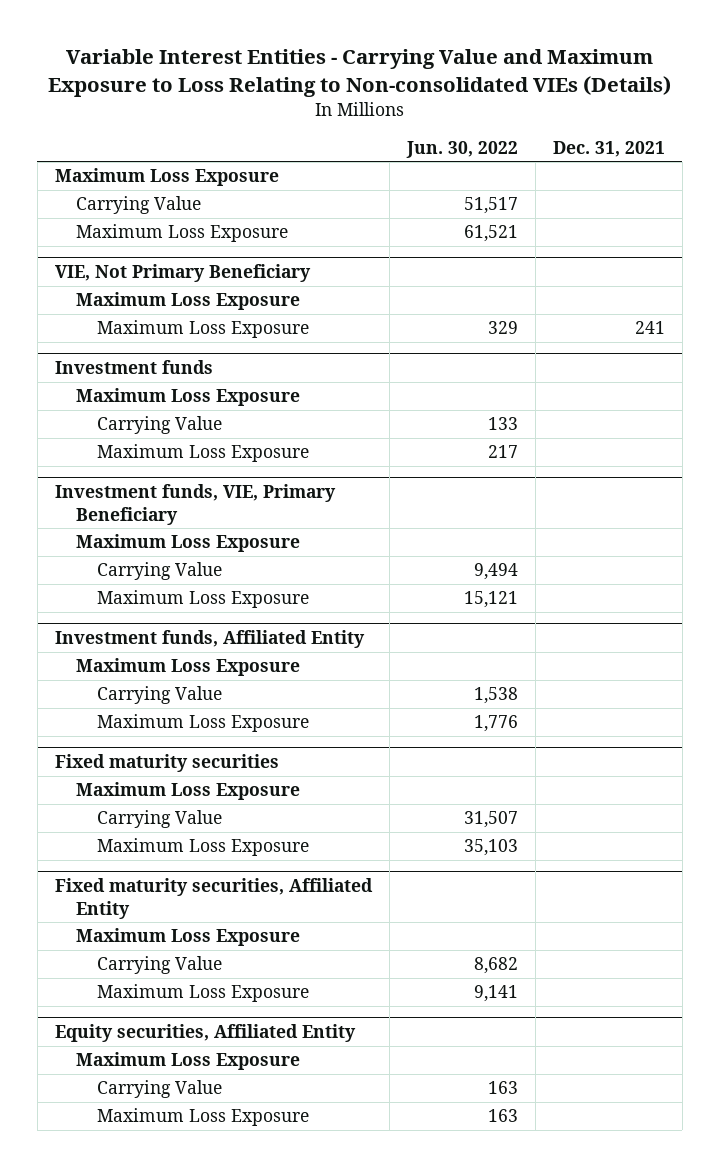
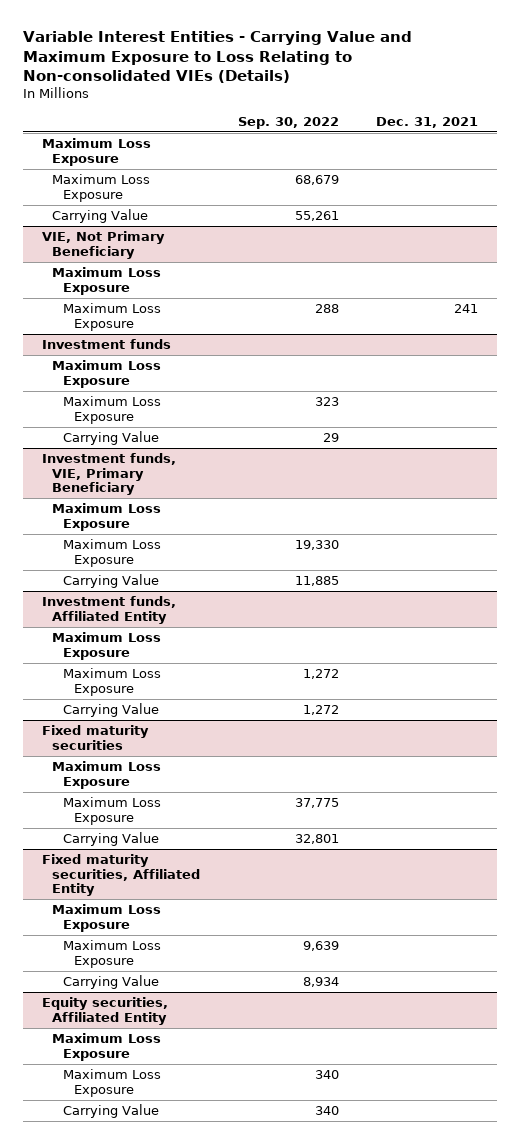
[405,140,518,158] Jun. 30, 2022 -> none
none -> [237,116,339,129] Sep. 30, 2022
[75,196,201,215] Carrying Value -> [52,209,149,224] Carrying Value
[96,416,222,435] Carrying Value -> [63,431,160,446] Carrying Value
[96,562,222,581] Carrying Value -> [63,574,160,589] Carrying Value
[96,686,222,705] Carrying Value -> [63,703,160,718] Carrying Value
[96,810,222,829] Carrying Value -> [63,832,160,847] Carrying Value
[96,956,222,975] Carrying Value -> [63,975,160,990] Carrying Value
[96,1080,222,1099] Carrying Value -> [63,1104,160,1119] Carrying Value

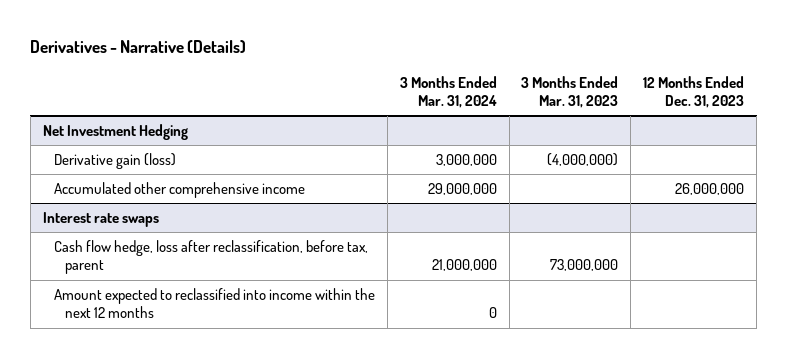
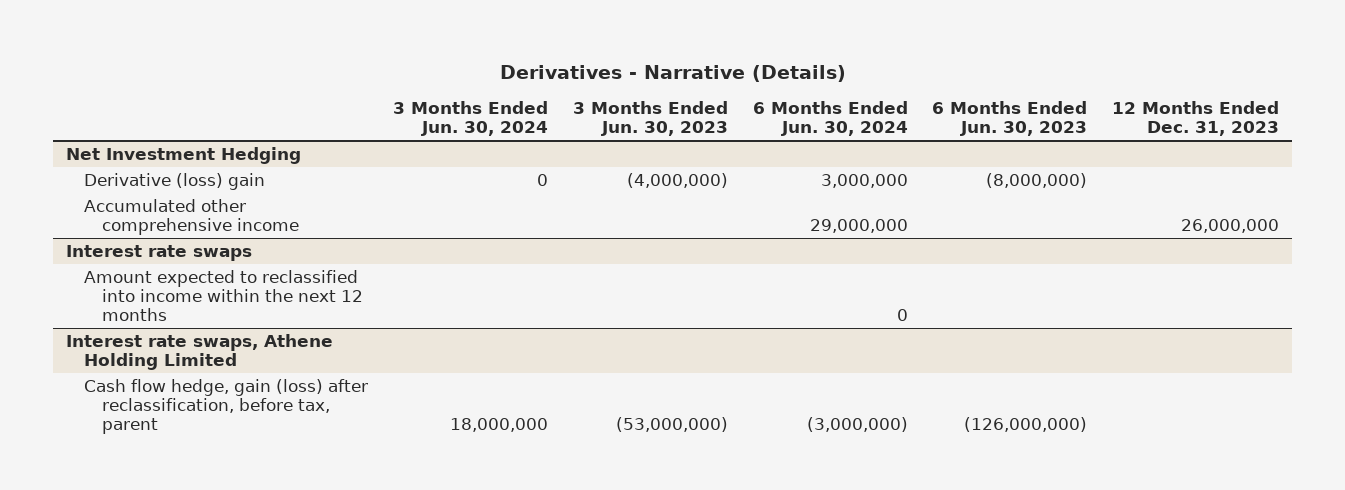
[399,75,497,109] 3 Months Ended Mar. 31, 2024 -> none
[521,75,619,109] 3 Months Ended Mar. 31, 2023 -> none
none -> [392,101,548,137] 3 Months Ended Jun. 30, 2024
none -> [572,101,728,137] 3 Months Ended Jun. 30, 2023
none -> [752,101,908,137] 6 Months Ended Jun. 30, 2024
none -> [932,101,1088,137] 6 Months Ended Jun. 30, 2023
[53,153,176,170] Derivative gain (loss) -> [84,172,266,190] Derivative (loss) gain
[53,240,368,275] Cash flow hedge, loss after reclassification, before tax, parent -> none
none -> [65,333,333,370] Interest rate swaps, Athene Holding Limited
none -> [84,378,369,434] Cash flow hedge, gain (loss) after reclassification, before tax, parent

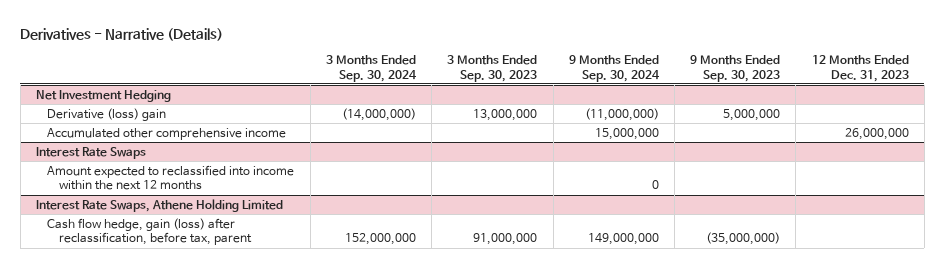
[392,101,548,137] 3 Months Ended Jun. 30, 2024 -> none
[572,101,728,137] 3 Months Ended Jun. 30, 2023 -> none
[752,101,908,137] 6 Months Ended Jun. 30, 2024 -> none
[932,101,1088,137] 6 Months Ended Jun. 30, 2023 -> none
none -> [325,54,417,82] 3 Months Ended Sep. 30, 2024
none -> [447,54,538,82] 3 Months Ended Sep. 30, 2023
none -> [568,54,660,82] 9 Months Ended Sep. 30, 2024
none -> [690,54,781,82] 9 Months Ended Sep. 30, 2023
[65,244,252,261] Interest rate swaps -> [36,146,147,159] Interest Rate Swaps
[65,333,333,370] Interest rate swaps, Athene Holding Limited -> [36,198,284,212] Interest Rate Swaps, Athene Holding Limited

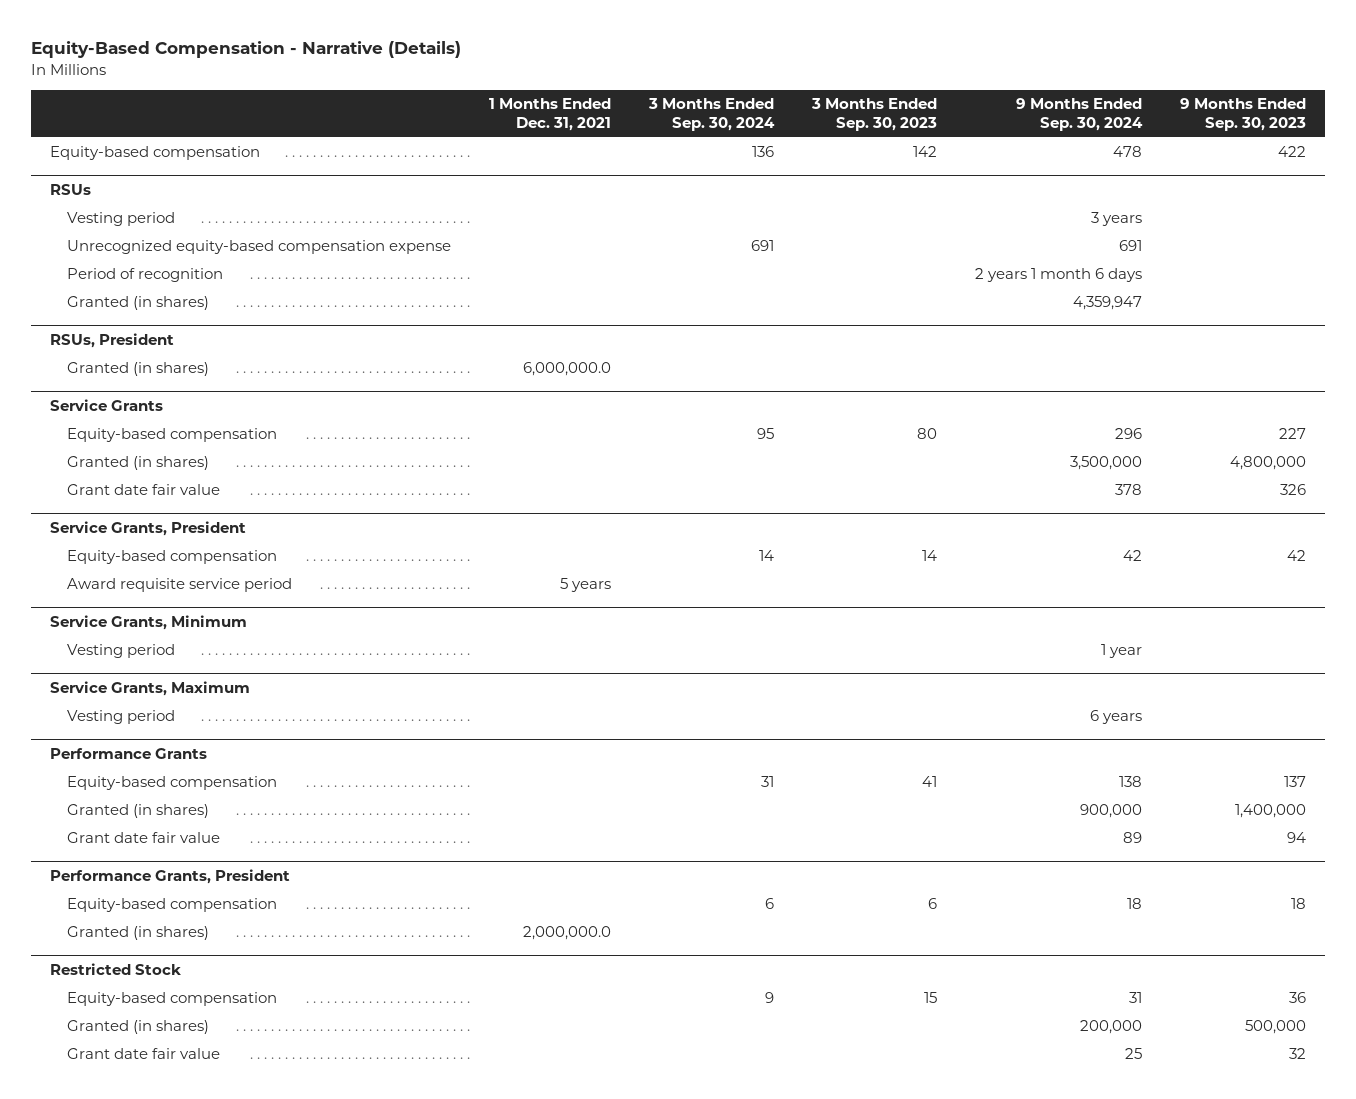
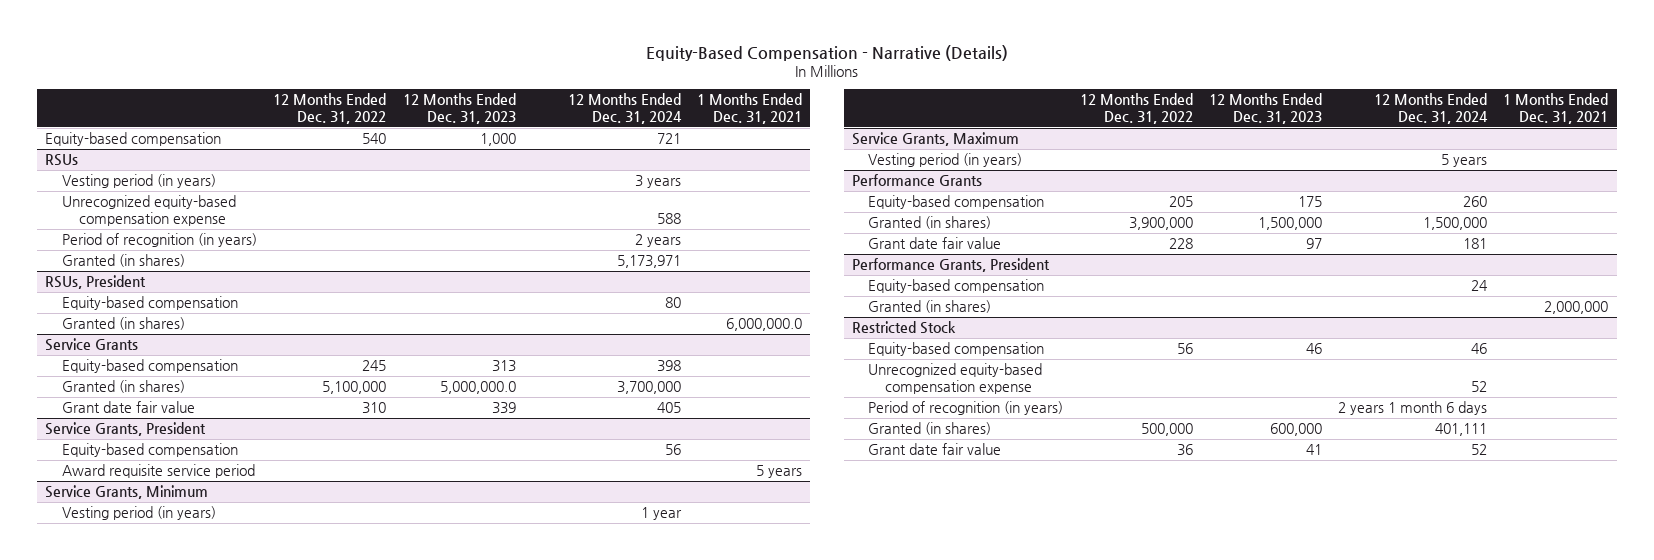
[648,98,776,131] 3 Months Ended Sep. 30, 2024 -> none
[811,98,938,131] 3 Months Ended Sep. 30, 2023 -> none
[1016,98,1144,131] 9 Months Ended Sep. 30, 2024 -> none
[1179,98,1306,131] 9 Months Ended Sep. 30, 2023 -> none
none -> [273,93,387,124] 12 Months Ended Dec. 31, 2022
none -> [402,93,516,124] 12 Months Ended Dec. 31, 2023
none -> [567,93,682,124] 12 Months Ended Dec. 31, 2024
[67,212,176,227] Vesting period -> [61,174,216,189] Vesting period (in years)
[67,268,224,283] Period of recognition -> [61,233,257,248] Period of recognition (in years)
none -> [61,296,238,311] Equity-based compensation
[67,644,176,659] Vesting period -> [61,506,216,521] Vesting period (in years)
[67,710,176,725] Vesting period -> [868,153,1023,168] Vesting period (in years)
[523,926,612,941] 2,000,000.0 -> [1544,301,1609,315] 2,000,000
none -> [868,363,1043,394] Unrecognized equity-based compensation expense
none -> [868,401,1064,416] Period of recognition (in years)

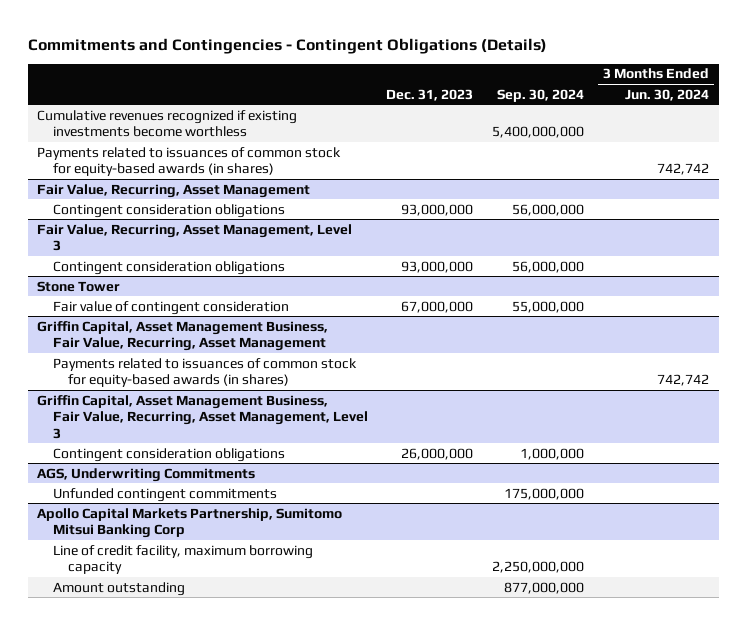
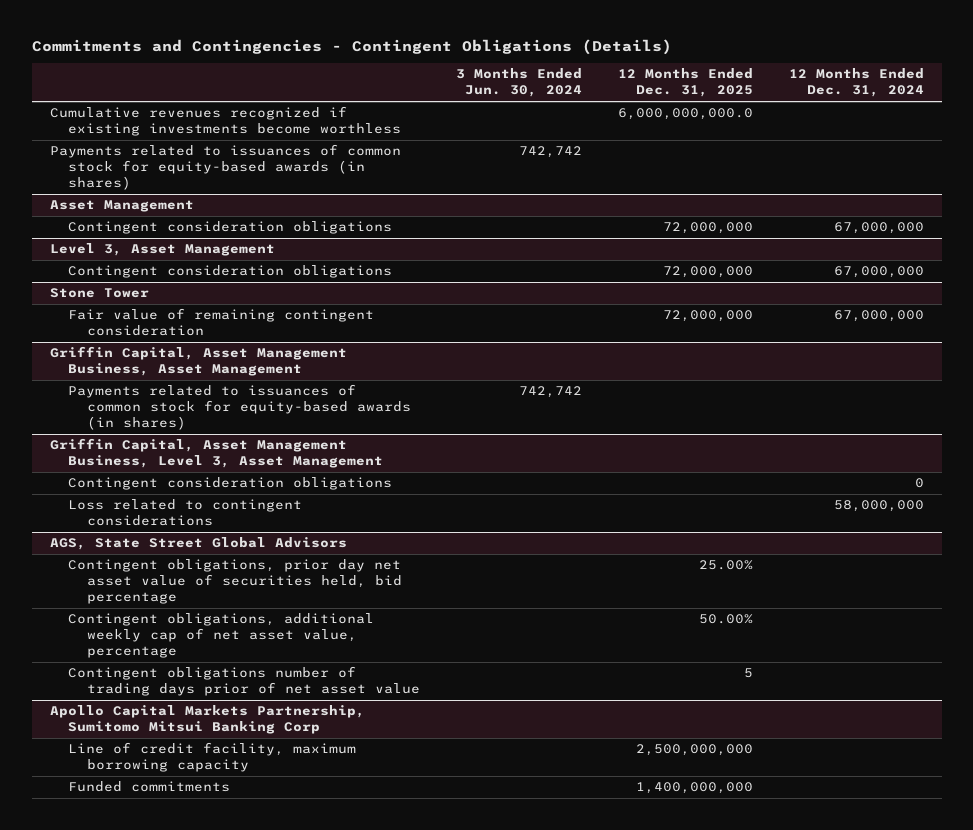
[386,88,474,101] Dec. 31, 2023 -> none
[497,88,585,102] Sep. 30, 2024 -> none
none -> [617,68,753,98] 12 Months Ended Dec. 31, 2025
none -> [788,68,924,98] 12 Months Ended Dec. 31, 2024
[37,183,311,198] Fair Value, Recurring, Asset Management -> [49,200,194,213] Asset Management
[37,223,353,252] Fair Value, Recurring, Asset Management, Level 3 -> [49,243,275,257] Level 3, Asset Management
[52,300,289,315] Fair value of contingent consideration -> [68,308,375,337] Fair value of remaining contingent consideration
[37,320,329,352] Griffin Capital, Asset Management Business, Fair Value, Recurring, Asset Management -> [49,346,347,377] Griffin Capital, Asset Management Business, Asset Management
[37,394,368,439] Griffin Capital, Asset Management Business, Fair Value, Recurring, Asset Management, Level 3 -> [49,438,384,469] Griffin Capital, Asset Management Business, Level 3, Asset Management
[37,467,256,482] AGS, Underwriting Commitments -> none
[52,487,277,502] Unfunded contingent commitments -> none
none -> [68,499,303,527] Loss related to contingent considerations
none -> [49,537,347,551] AGS, State Street Global Advisors
none -> [68,559,402,605] Contingent obligations, prior day net asset value of securities held, bid percentage
none -> [68,613,375,659] Contingent obligations, additional weekly cap of net asset value, percentage
none -> [68,666,420,697] Contingent obligations number of trading days prior of net asset value
[52,581,185,596] Amount outstanding -> [68,781,231,793] Funded commitments

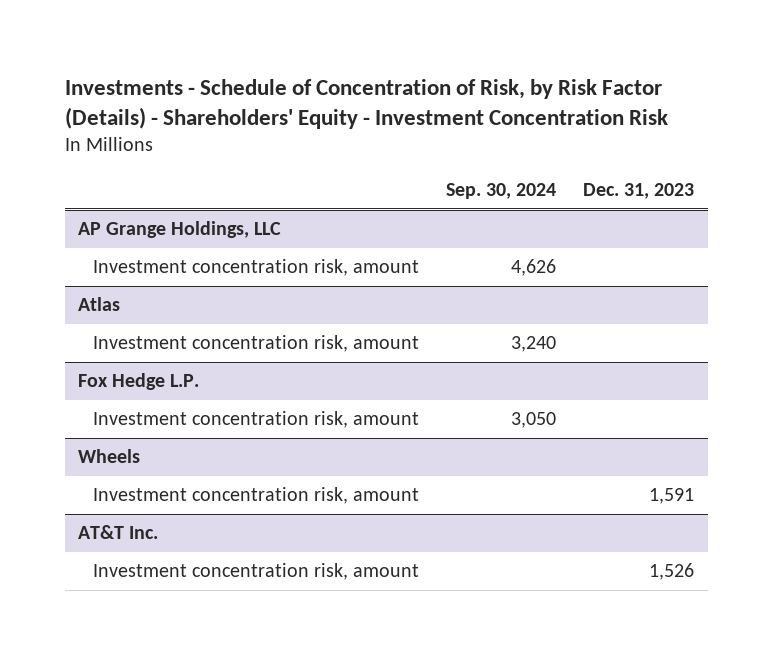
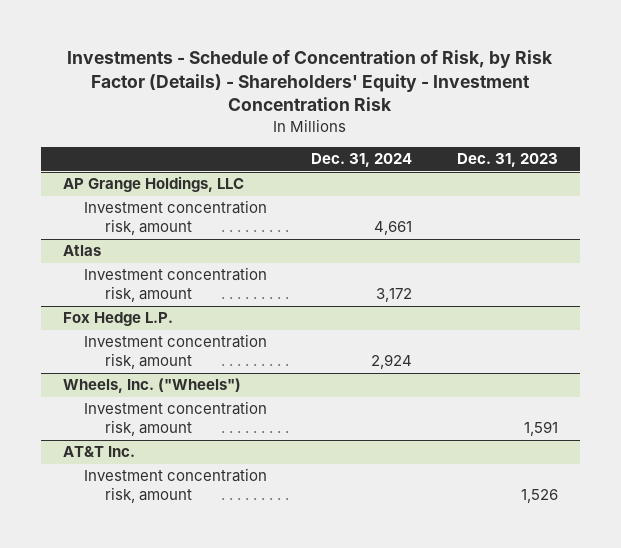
[446,183,557,200] Sep. 30, 2024 -> none
none -> [311,153,413,168] Dec. 31, 2024
[78,449,141,464] Wheels -> [62,378,241,394] Wheels, Inc. ("Wheels")

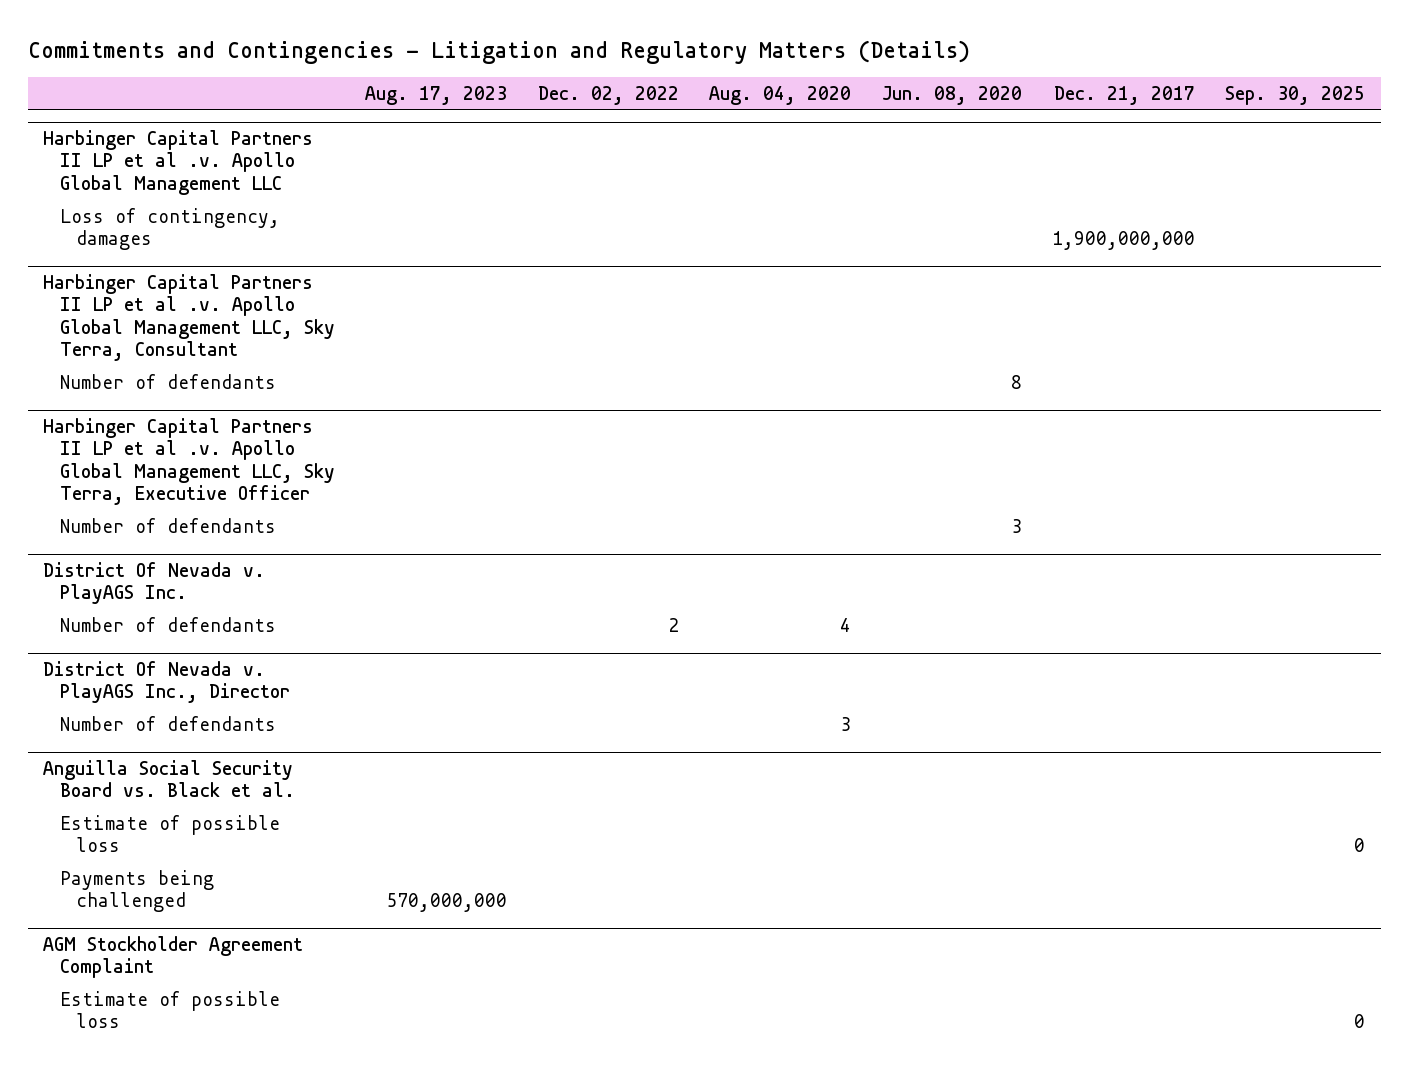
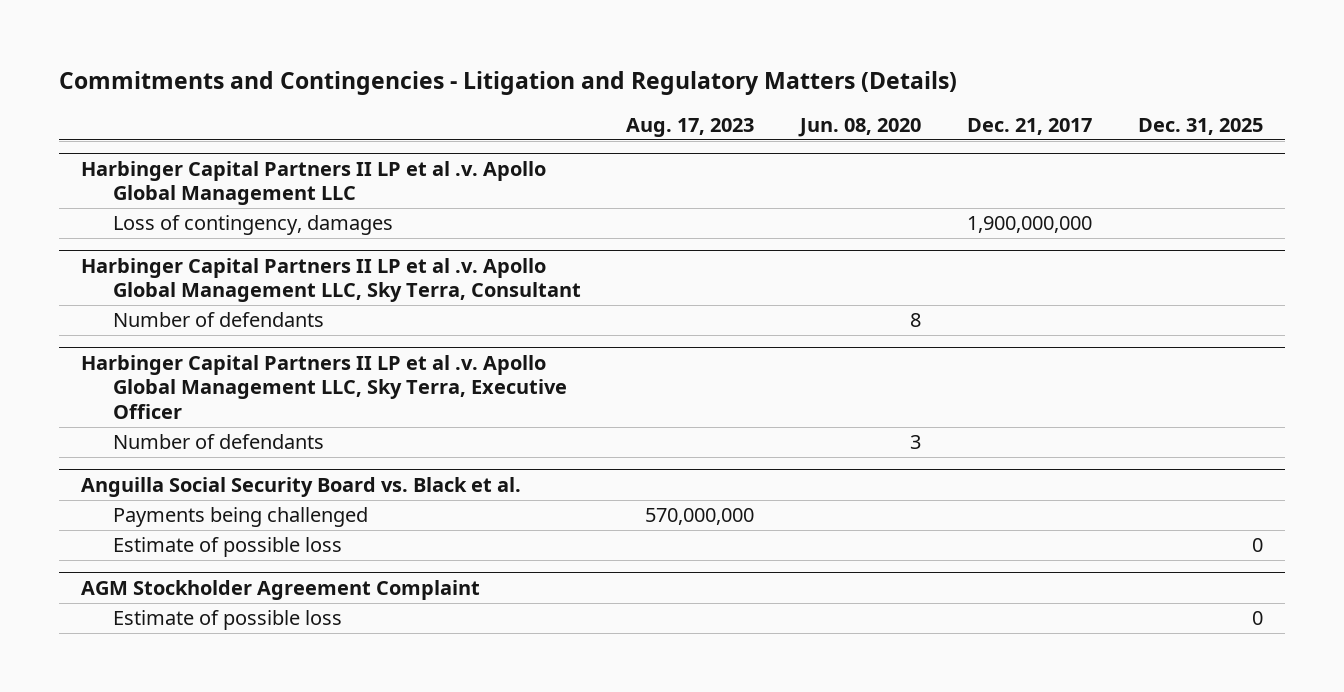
[537,85,679,105] Dec. 02, 2022 -> none
[709,85,852,105] Aug. 04, 2020 -> none
[1225,85,1366,105] Sep. 30, 2025 -> none
none -> [1137,117,1263,135] Dec. 31, 2025
[43,562,266,605] District Of Nevada v. PlayAGS Inc. -> none
[59,617,276,633] Number of defendants -> none
[43,661,290,704] District Of Nevada v. PlayAGS Inc., Director -> none
[59,716,276,732] Number of defendants -> none
[59,815,280,853] Estimate of possible loss -> [112,537,342,558] Estimate of possible loss

